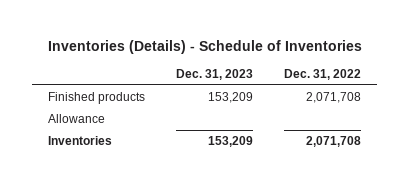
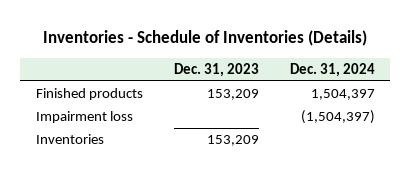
[47,39,362,54] Inventories (Details) - Schedule of Inventories -> [43,29,368,46] Inventories - Schedule of Inventories (Details)
[284,68,362,80] Dec. 31, 2022 -> none
none -> [289,63,375,78] Dec. 31, 2024
[48,113,106,123] Allowance -> [35,111,133,124] Impairment loss

